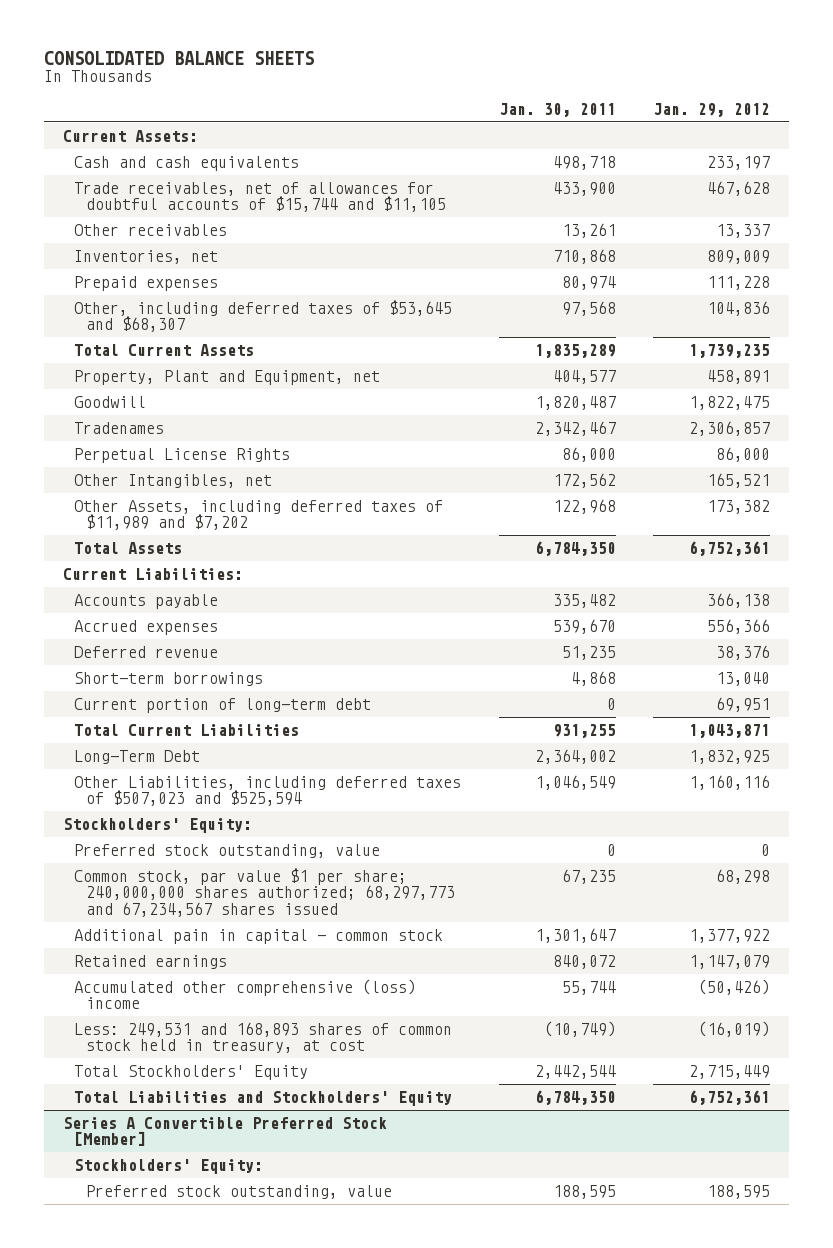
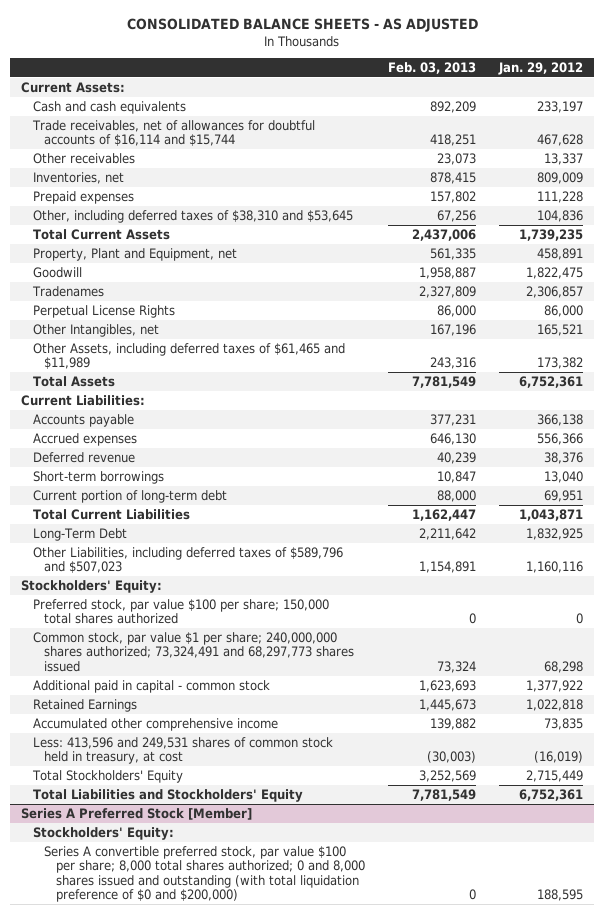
[44,50,315,65] CONSOLIDATED BALANCE SHEETS -> [127,18,479,33] CONSOLIDATED BALANCE SHEETS - AS ADJUSTED
[498,102,616,117] Jan. 30, 2011 -> none
none -> [387,61,476,74] Feb. 03, 2013
[74,182,447,213] Trade receivables, net of allowances for doubtful accounts of $15,744 and $11,105 -> [31,119,315,147] Trade receivables, net of allowances for doubtful accounts of $16,114 and $15,744
[74,300,453,333] Other, including deferred taxes of $53,645 and $68,307 -> [32,209,353,223] Other, including deferred taxes of $38,310 and $53,645
[74,500,444,531] Other Assets, including deferred taxes of $11,989 and $7,202 -> [32,342,345,370] Other Assets, including deferred taxes of $61,465 and $11,989
[74,776,462,807] Other Liabilities, including deferred taxes of $507,023 and $525,594 -> [32,546,343,574] Other Liabilities, including deferred taxes of $589,796 and $507,023
[74,844,381,859] Preferred stock outstanding, value -> [32,598,329,625] Preferred stock, par value $100 per share; 150,000 total shares authorized
[74,868,456,917] Common stock, par value $1 per share; 240,000,000 shares authorized; 68,297,773 and 67,234,567 shares issued -> [32,631,355,672] Common stock, par value $1 per share; 240,000,000 shares authorized; 73,324,491 and 68,297,773 shares issued
[74,929,444,945] Additional pain in capital - common stock -> [32,679,270,693] Additional paid in capital - common stock
[74,955,228,970] Retained earnings -> [32,698,137,712] Retained Earnings
[689,955,771,970] 1,147,079 -> [525,698,583,711] 1,022,818
[74,979,417,1010] Accumulated other comprehensive (loss) income -> [32,717,278,731] Accumulated other comprehensive income
[698,979,771,996] (50,426) -> [543,717,583,730] 73,835
[74,1022,453,1054] Less: 249,531 and 168,893 shares of common stock held in treasury, at cost -> [32,736,333,765] Less: 413,596 and 249,531 shares of common stock held in treasury, at cost
[62,1117,387,1147] Series A Convertible Preferred Stock [Member] -> [21,807,253,820] Series A Preferred Stock [Member]
[86,1185,393,1200] Preferred stock outstanding, value -> [44,845,365,903] Series A convertible preferred stock, par value $100 per share; 8,000 total shares authorized; 0 and 8,000 shares issued and outstanding (with total liquidation preference of $0 and $200,000)

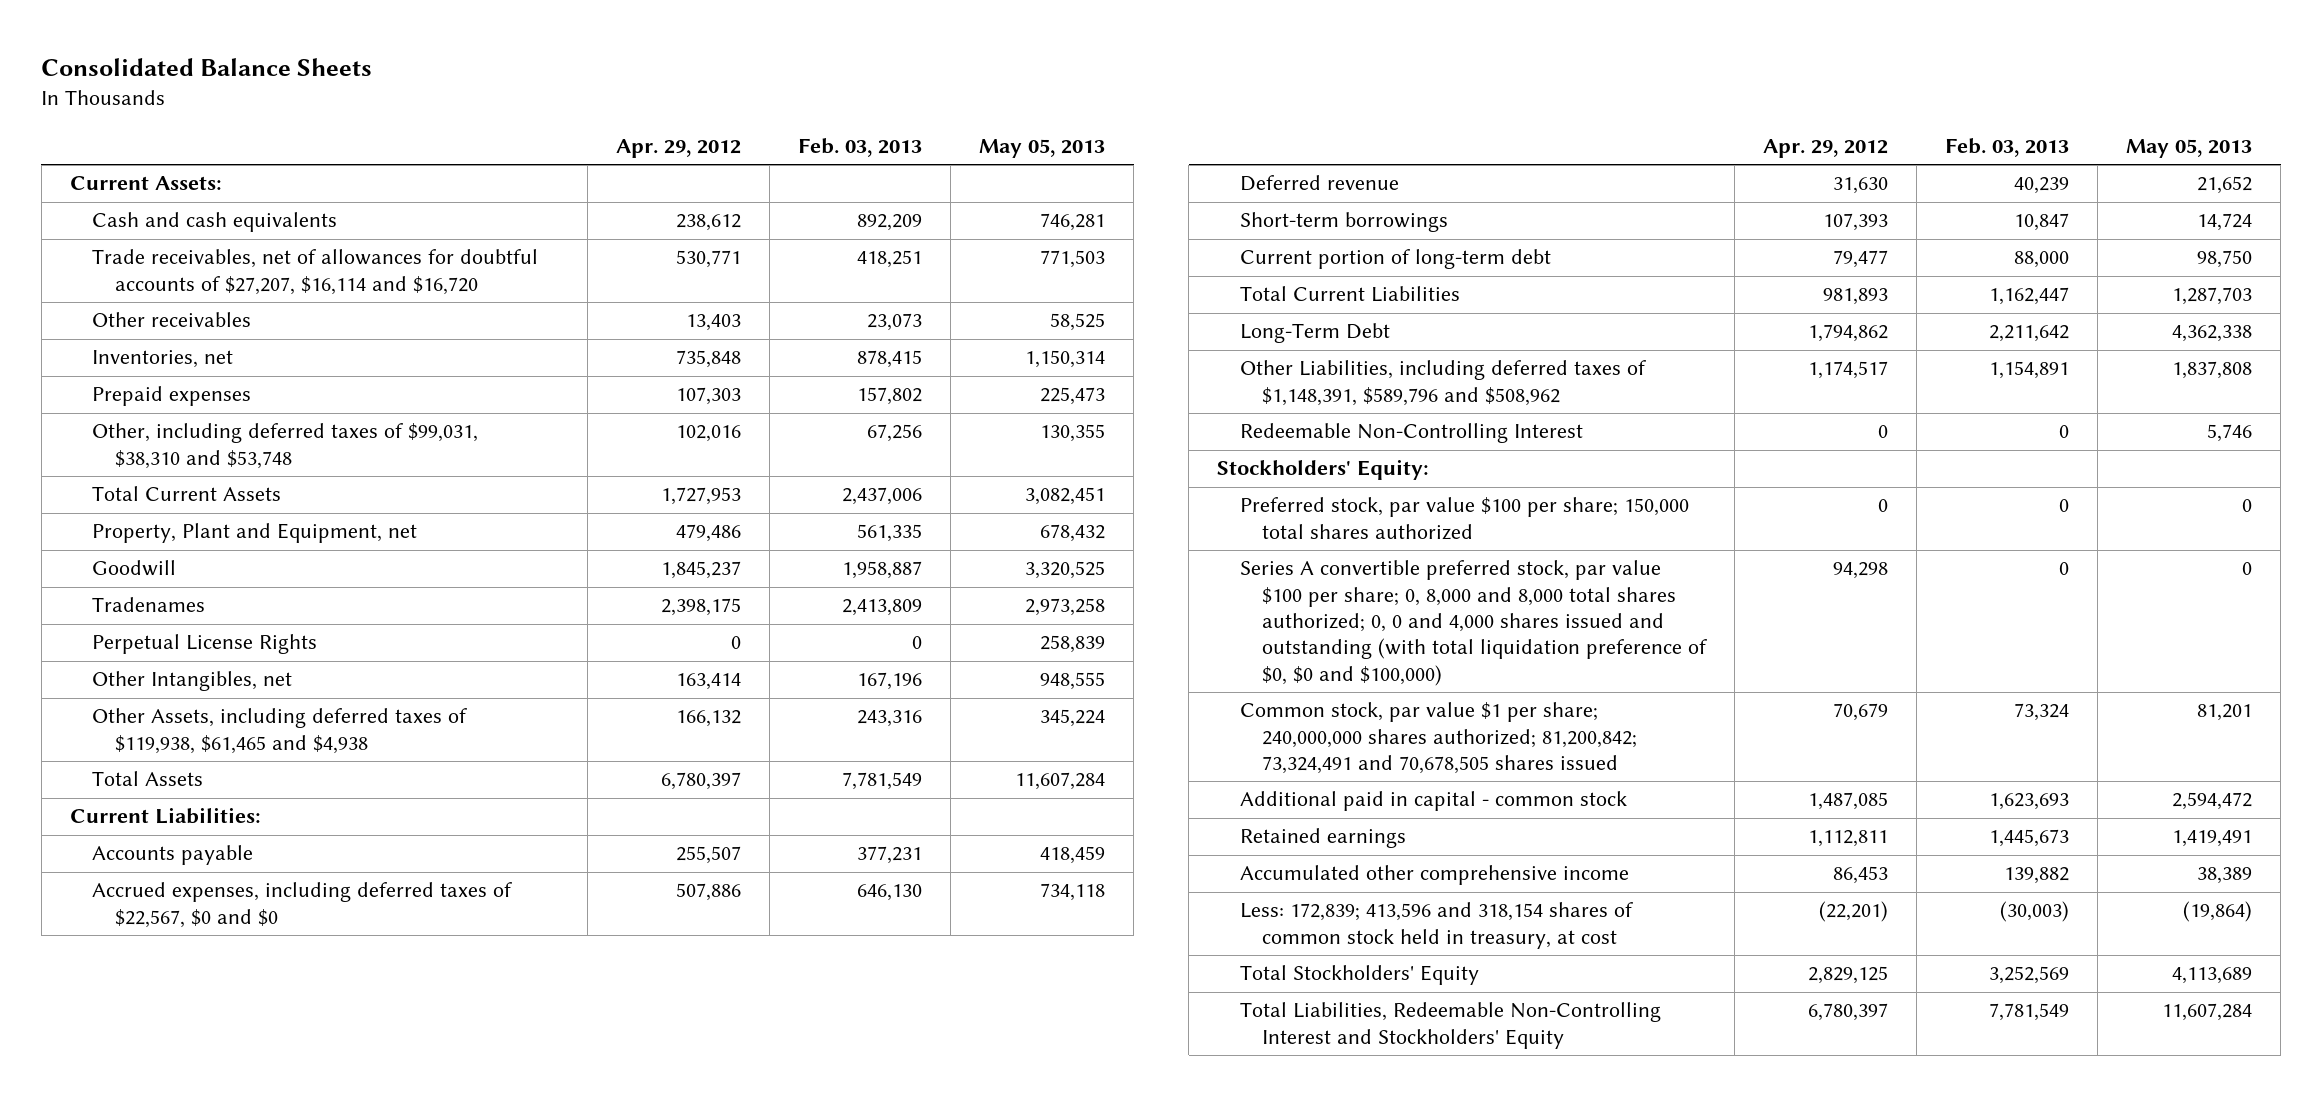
[127,18,479,33] CONSOLIDATED BALANCE SHEETS - AS ADJUSTED -> [41,57,373,76] Consolidated Balance Sheets
[497,61,583,75] Jan. 29, 2012 -> none
none -> [615,138,741,158] Apr. 29, 2012
none -> [978,138,1105,158] May 05, 2013
[31,119,315,147] Trade receivables, net of allowances for doubtful accounts of $16,114 and $15,744 -> [92,249,539,295] Trade receivables, net of allowances for doubtful accounts of $27,207, $16,114 and $16,720
[32,209,353,223] Other, including deferred taxes of $38,310 and $53,645 -> [92,423,479,469] Other, including deferred taxes of $99,031, $38,310 and $53,748
[418,285,476,298] 2,327,809 -> [841,599,922,617] 2,413,809
[436,304,476,317] 86,000 -> [911,636,922,650] 0
[32,342,345,370] Other Assets, including deferred taxes of $61,465 and $11,989 -> [92,708,468,754] Other Assets, including deferred taxes of $119,938, $61,465 and $4,938
[32,432,137,446] Accrued expenses -> [92,882,513,928] Accrued expenses, including deferred taxes of $22,567, $0 and $0
[32,546,343,574] Other Liabilities, including deferred taxes of $589,796 and $507,023 -> [1239,360,1646,406] Other Liabilities, including deferred taxes of $1,148,391, $589,796 and $508,962
none -> [1239,423,1583,444] Redeemable Non-Controlling Interest
none -> [1239,560,1707,686] Series A convertible preferred stock, par value $100 per share; 0, 8,000 and 8,000 total shares authorized; 0, 0 and 4,000 shares issued and outstanding (with total liquidation preference of $0, $0 and $100,000)
[32,631,355,672] Common stock, par value $1 per share; 240,000,000 shares authorized; 73,324,491 and 68,297,773 shares issued -> [1239,702,1637,775] Common stock, par value $1 per share; 240,000,000 shares authorized; 81,200,842; 73,324,491 and 70,678,505 shares issued
[32,698,137,712] Retained Earnings -> [1239,828,1406,849] Retained earnings
[32,736,333,765] Less: 413,596 and 249,531 shares of common stock held in treasury, at cost -> [1239,902,1633,949] Less: 172,839; 413,596 and 318,154 shares of common stock held in treasury, at cost
[21,807,253,820] Series A Preferred Stock [Member] -> none
[32,826,174,840] Stockholders' Equity: -> none
[44,845,365,903] Series A convertible preferred stock, par value $100 per share; 8,000 total shares authorized; 0 and 8,000 shares issued and outstanding (with total liquidation preference of $0 and $200,000) -> none
[32,788,303,802] Total Liabilities and Stockholders' Equity -> [1239,1002,1661,1049] Total Liabilities, Redeemable Non-Controlling Interest and Stockholders' Equity

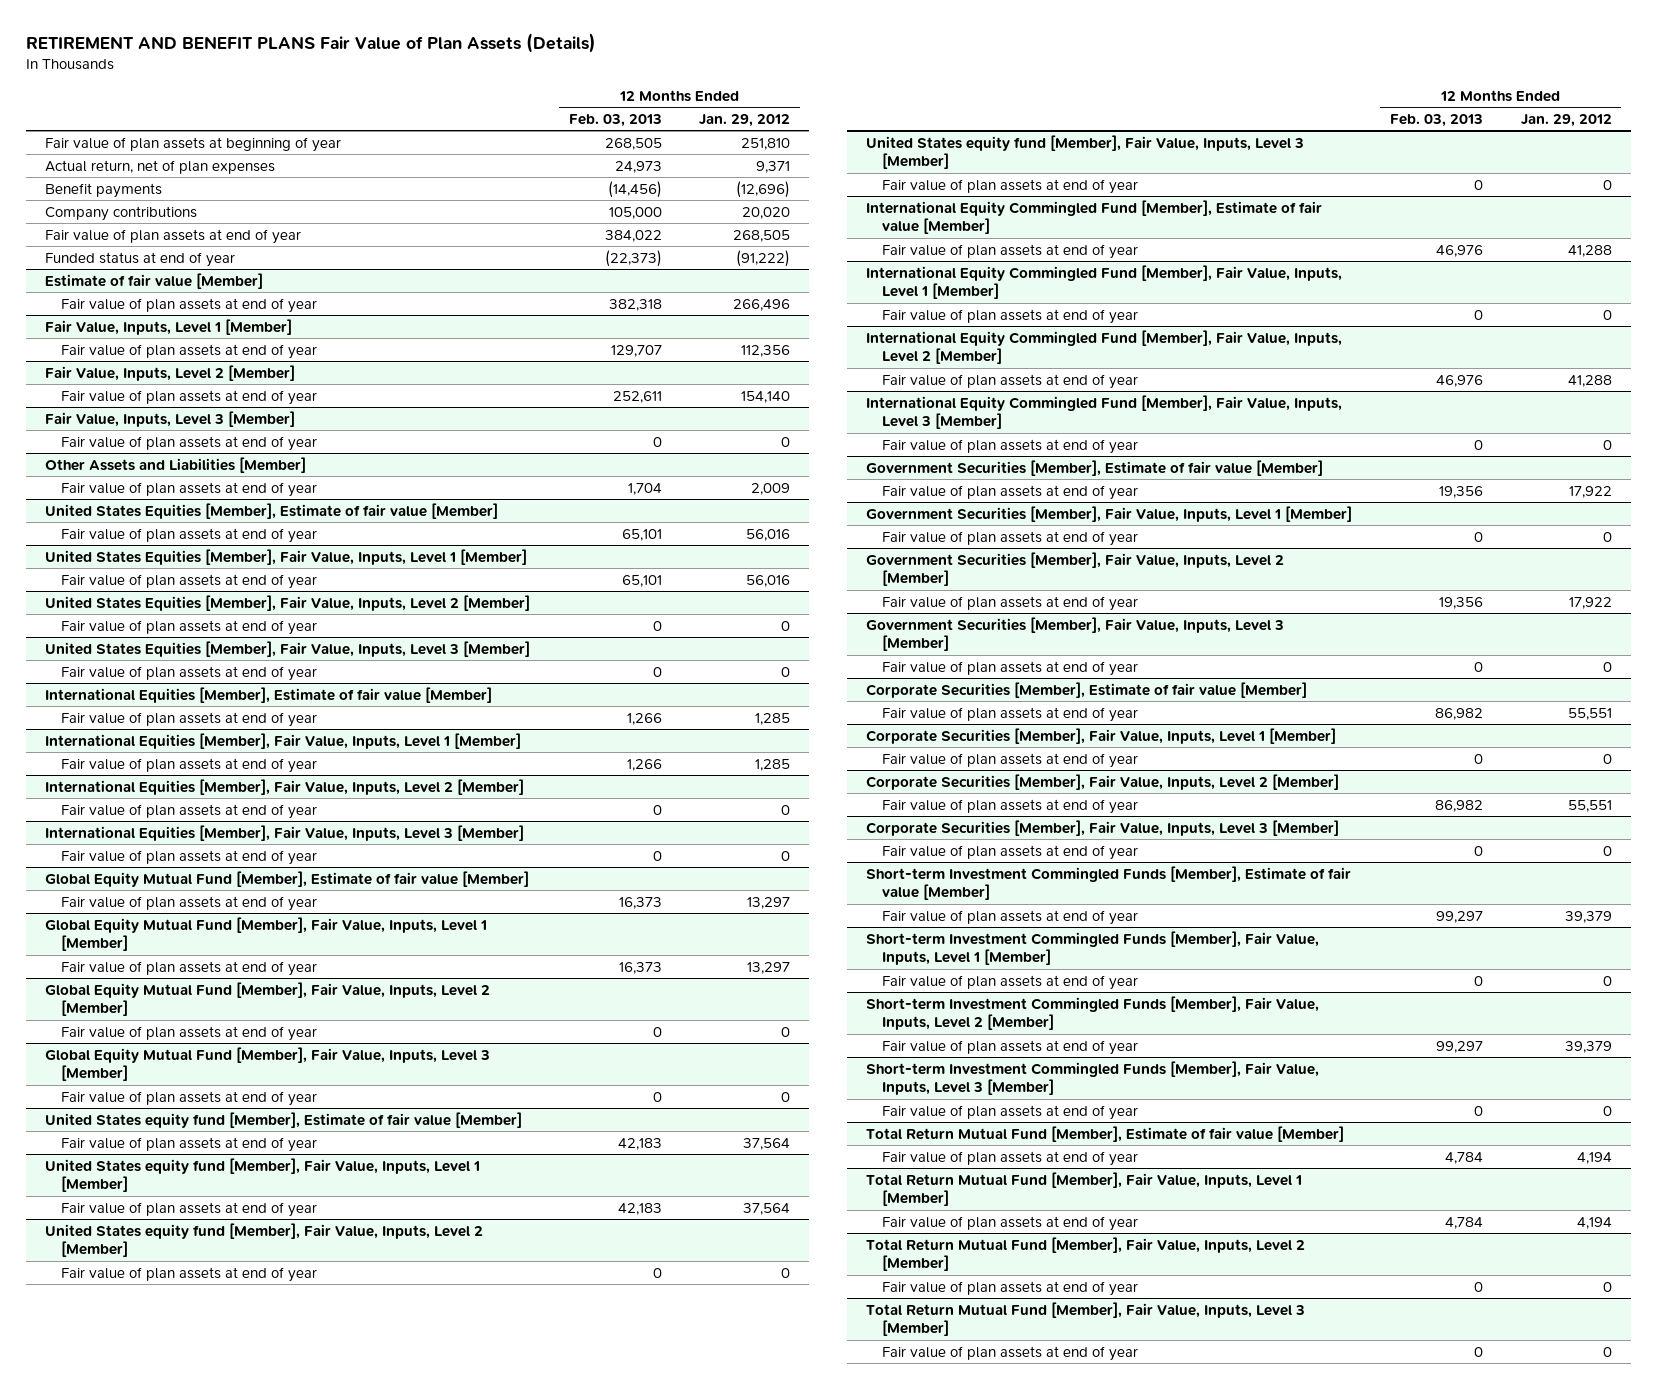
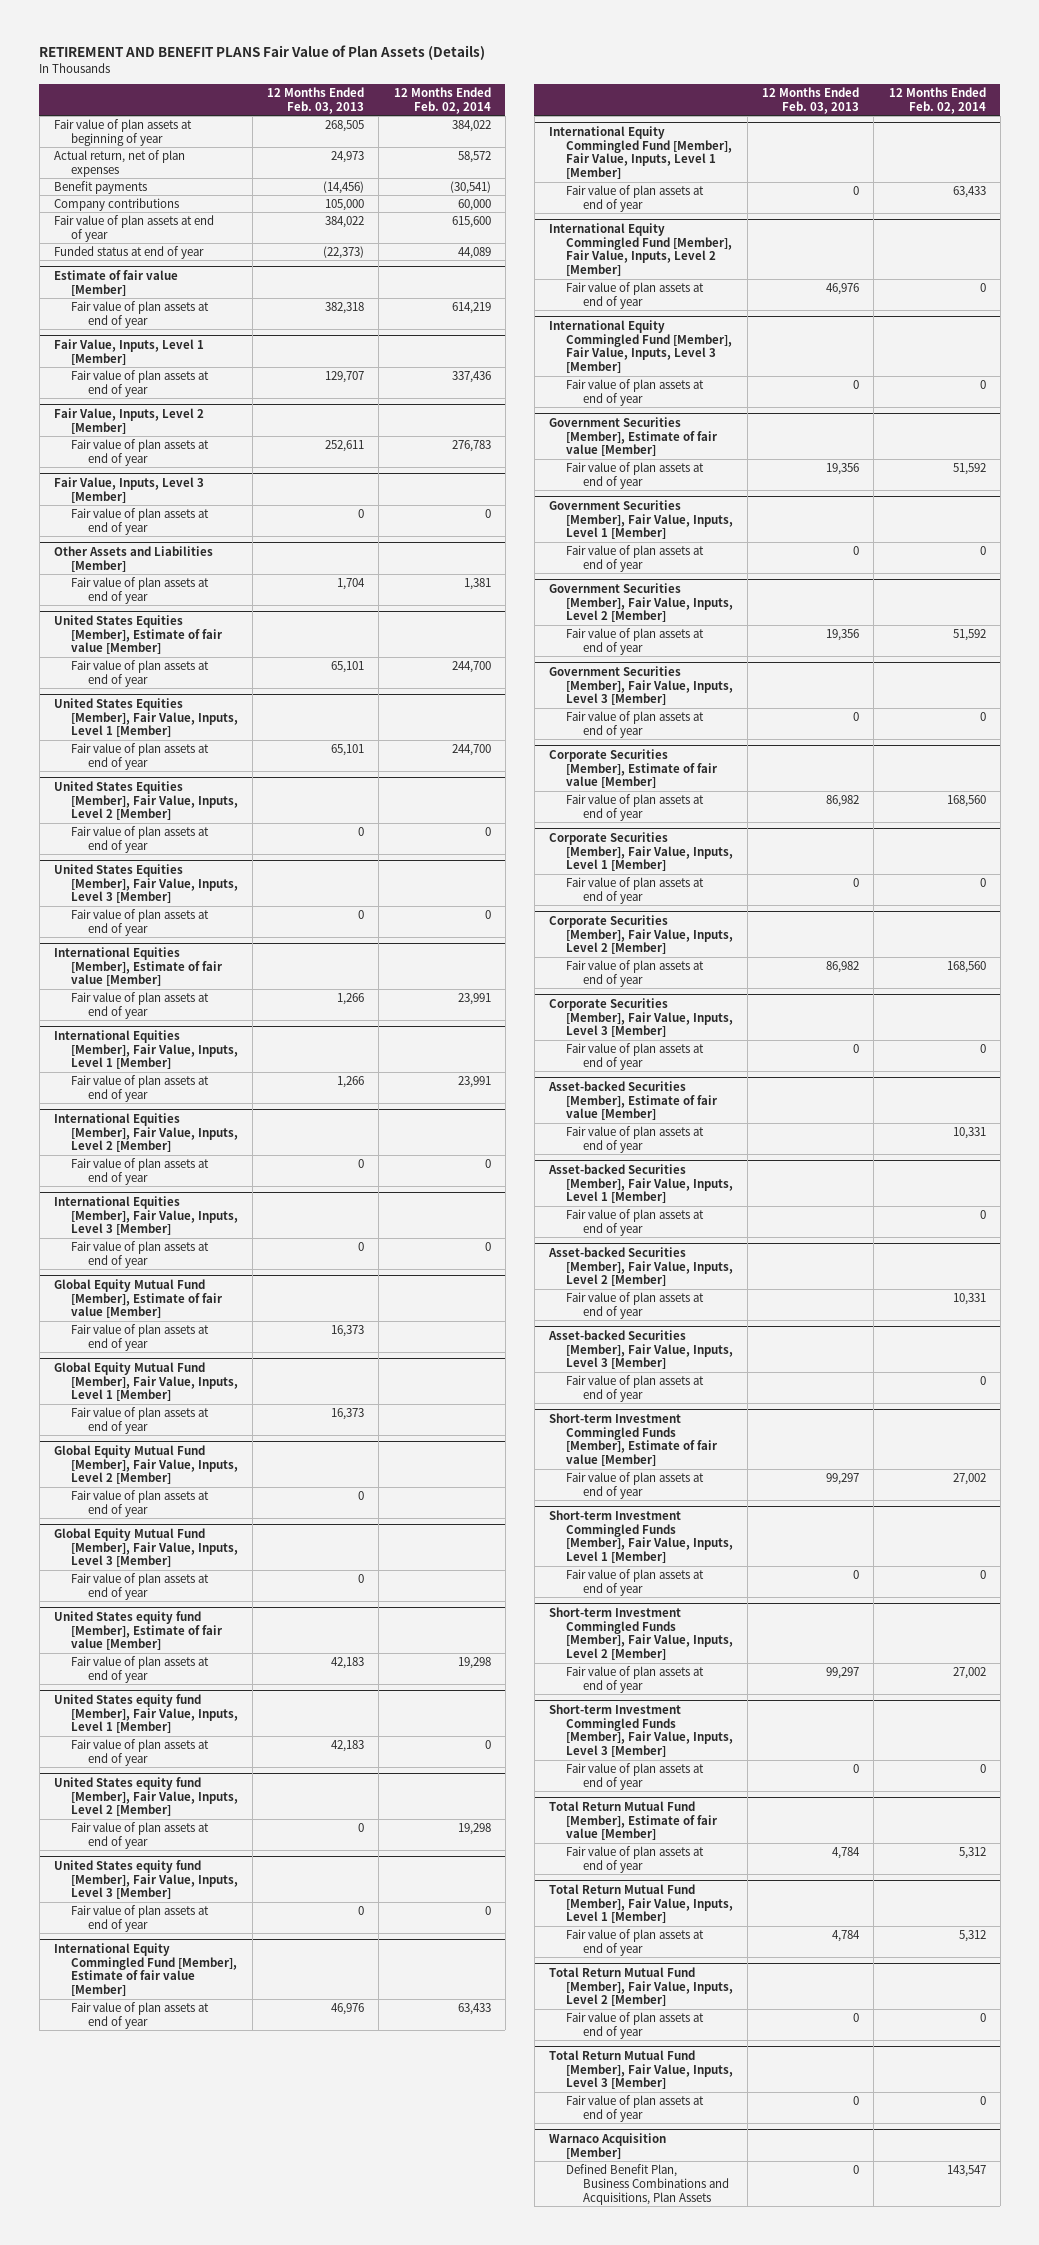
[699,114,791,128] Jan. 29, 2012 -> none
none -> [393,87,491,115] 12 Months Ended Feb. 02, 2014
none -> [547,1080,718,1121] Asset-backed Securities [Member], Estimate of fair value [Member]
none -> [565,1125,704,1153] Fair value of plan assets at end of year
none -> [547,1163,733,1204] Asset-backed Securities [Member], Fair Value, Inputs, Level 1 [Member]
none -> [565,1208,704,1236] Fair value of plan assets at end of year
none -> [547,1246,733,1287] Asset-backed Securities [Member], Fair Value, Inputs, Level 2 [Member]
none -> [565,1291,704,1319] Fair value of plan assets at end of year
none -> [547,1329,733,1370] Asset-backed Securities [Member], Fair Value, Inputs, Level 3 [Member]
none -> [565,1374,704,1402] Fair value of plan assets at end of year
none -> [548,2132,666,2159] Warnaco Acquisition [Member]
none -> [565,2163,729,2205] Defined Benefit Plan, Business Combinations and Acquisitions, Plan Assets

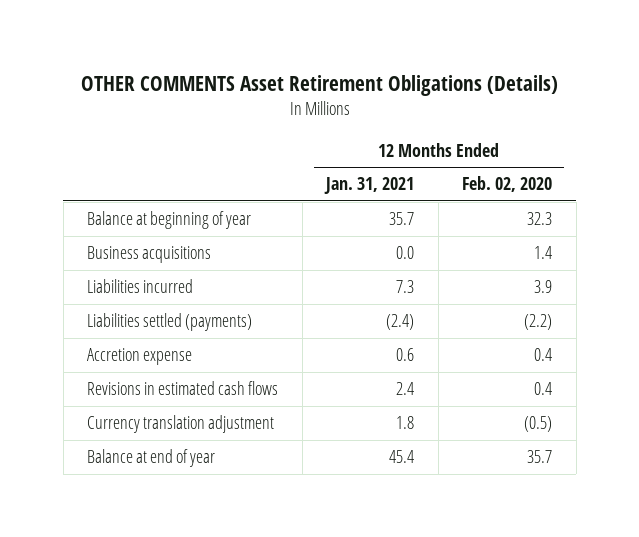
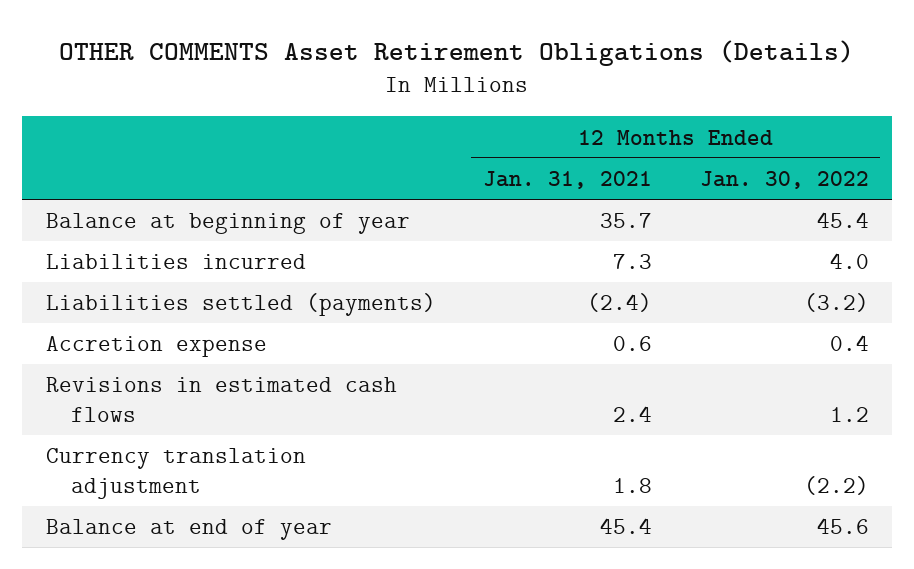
[462,176,553,193] Feb. 02, 2020 -> none
none -> [699,170,869,189] Jan. 30, 2022
[87,246,212,264] Business acquisitions -> none

